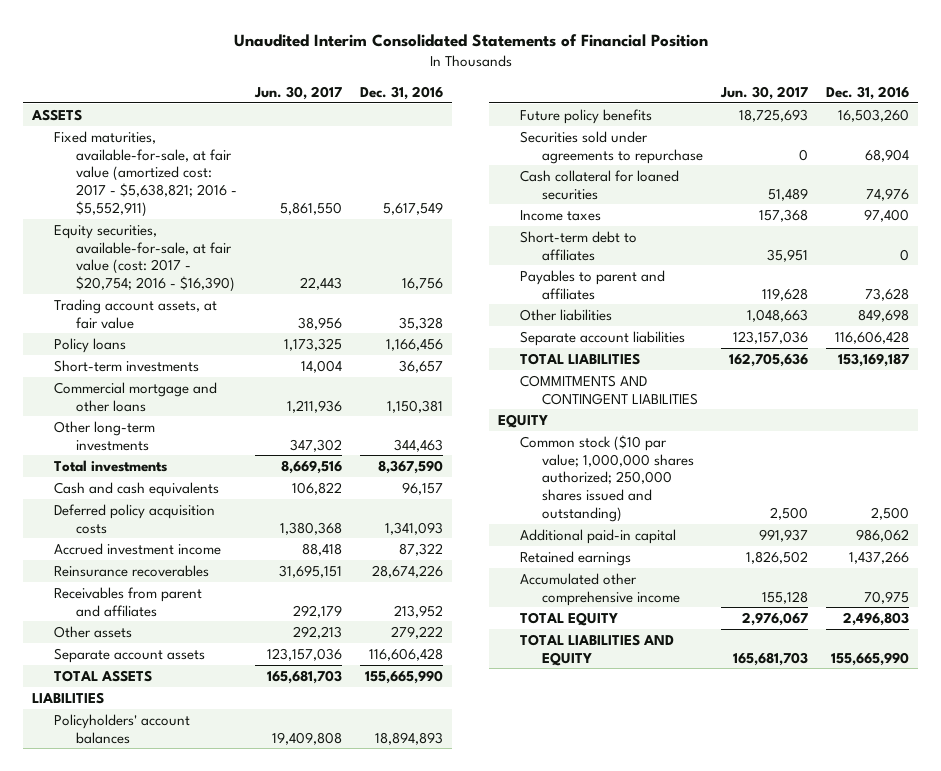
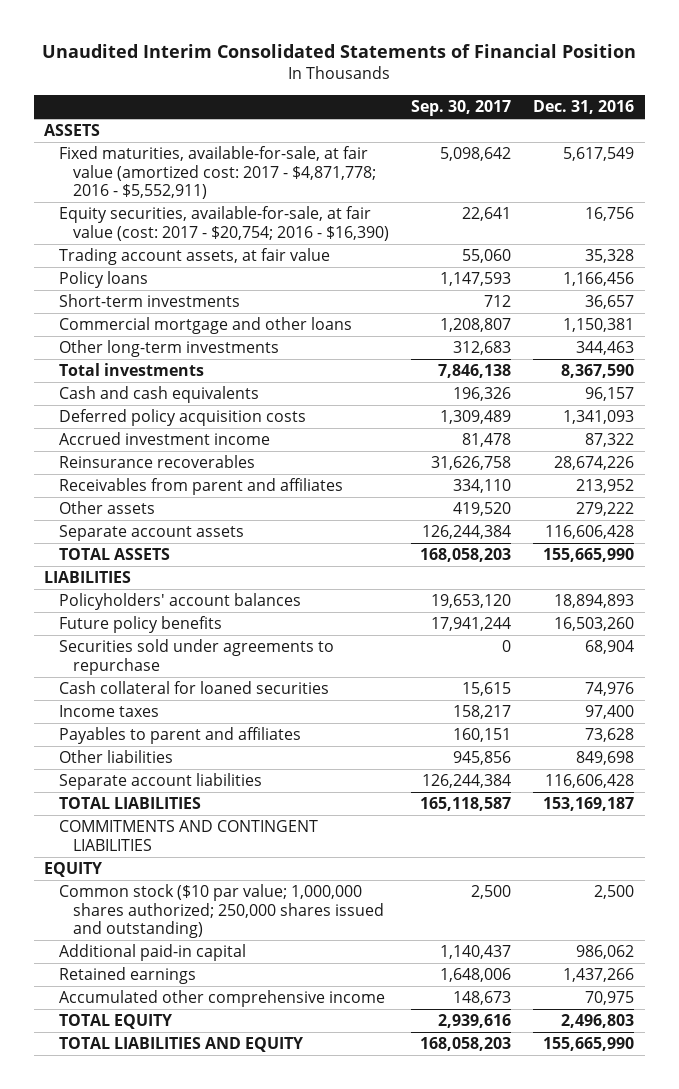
[254,85,343,100] Jun. 30, 2017 -> none
none -> [411,100,512,117] Sep. 30, 2017
[54,130,238,218] Fixed maturities, available-for-sale, at fair value (amortized cost: 2017 - $5,638,821; 2016 - $5,552,911) -> [58,146,377,200] Fixed maturities, available-for-sale, at fair value (amortized cost: 2017 - $4,871,778; 2016 - $5,552,911)
[520,230,638,261] Short-term debt to affiliates -> none

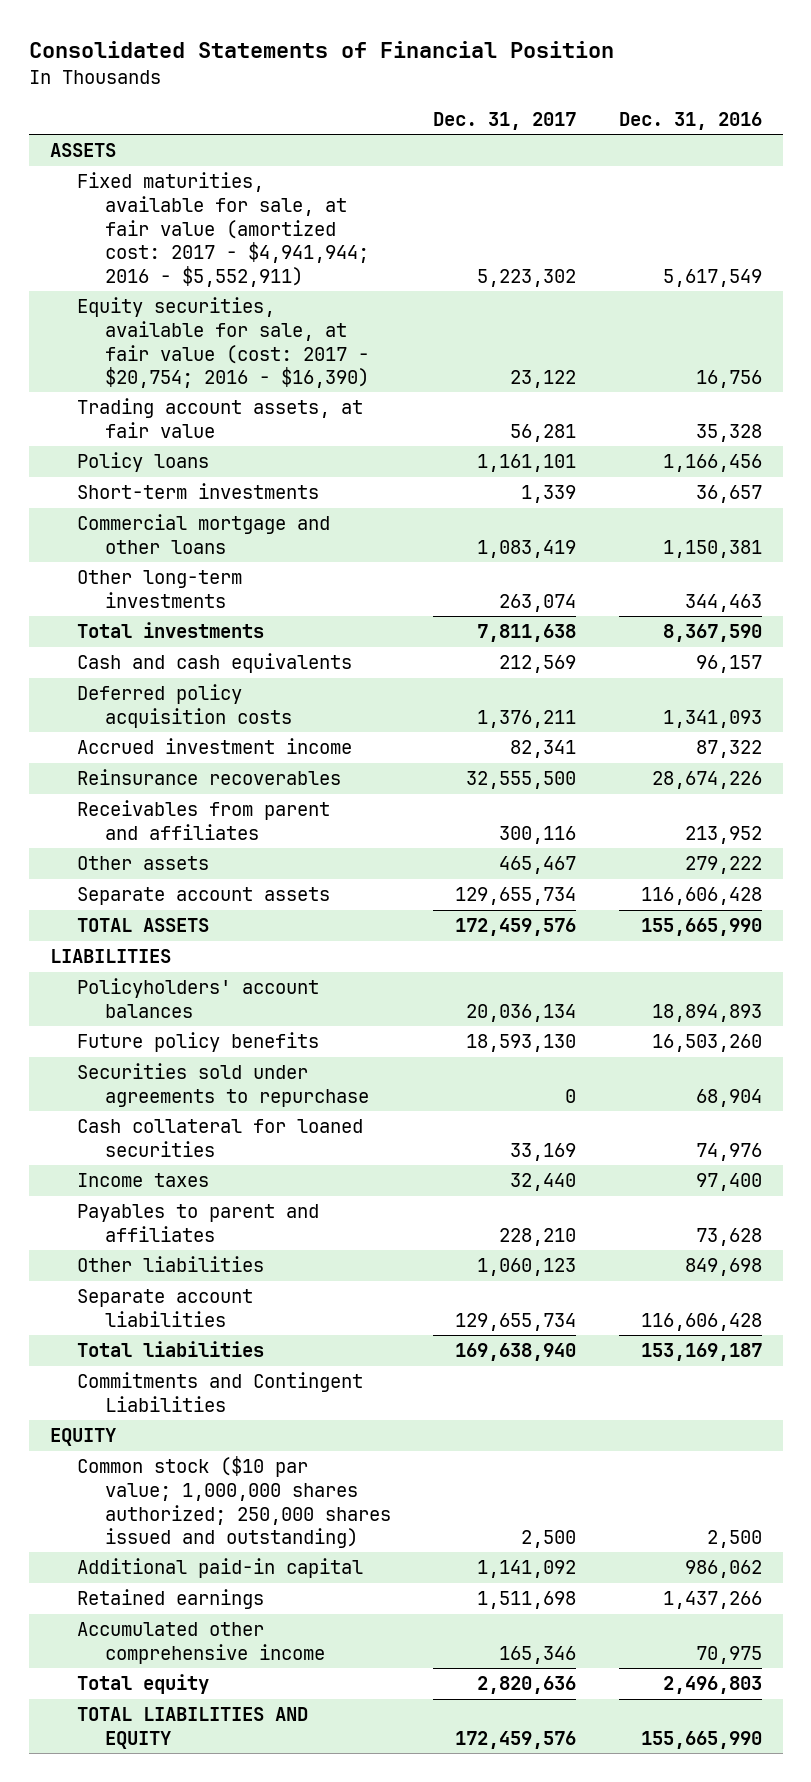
[42,44,637,59] Unaudited Interim Consolidated Statements of Financial Position -> [28,41,614,59] Consolidated Statements of Financial Position
[411,100,512,117] Sep. 30, 2017 -> none
none -> [433,111,577,130] Dec. 31, 2017
[58,146,377,200] Fixed maturities, available-for-sale, at fair value (amortized cost: 2017 - $4,871,778; 2016 - $5,552,911) -> [77,172,370,287] Fixed maturities, available for sale, at fair value (amortized cost: 2017 - $4,941,944; 2016 - $5,552,911)
[58,206,390,241] Equity securities, available-for-sale, at fair value (cost: 2017 - $20,754; 2016 - $16,390) -> [77,297,370,389] Equity securities, available for sale, at fair value (cost: 2017 - $20,754; 2016 - $16,390)
[58,797,201,810] TOTAL LIABILITIES -> [77,1341,265,1358] Total liabilities
[58,820,318,851] COMMITMENTS AND CONTINGENT LIABILITIES -> [77,1372,364,1412] Commitments and Contingent Liabilities
[58,1014,172,1030] TOTAL EQUITY -> [77,1674,210,1695] Total equity

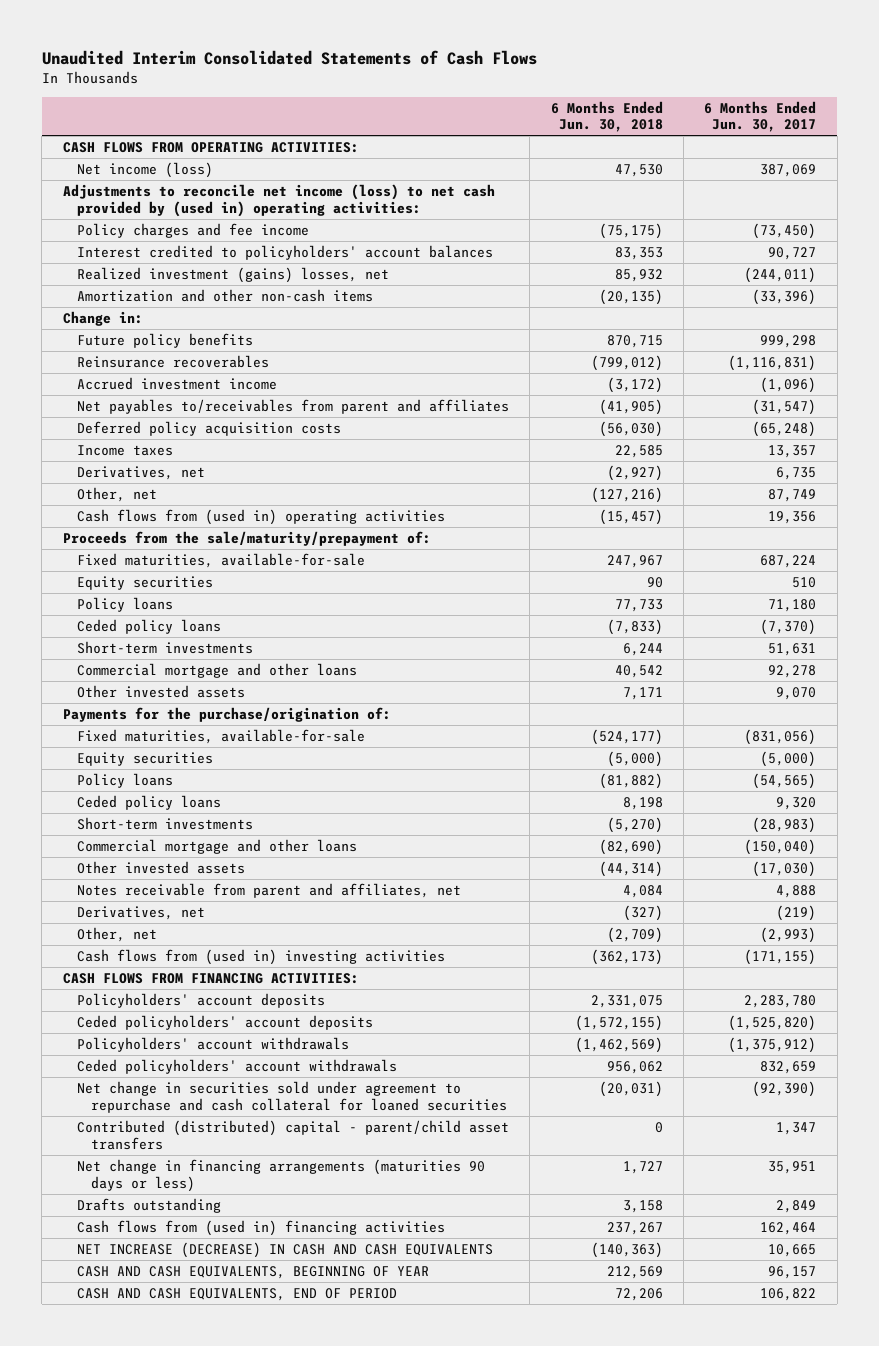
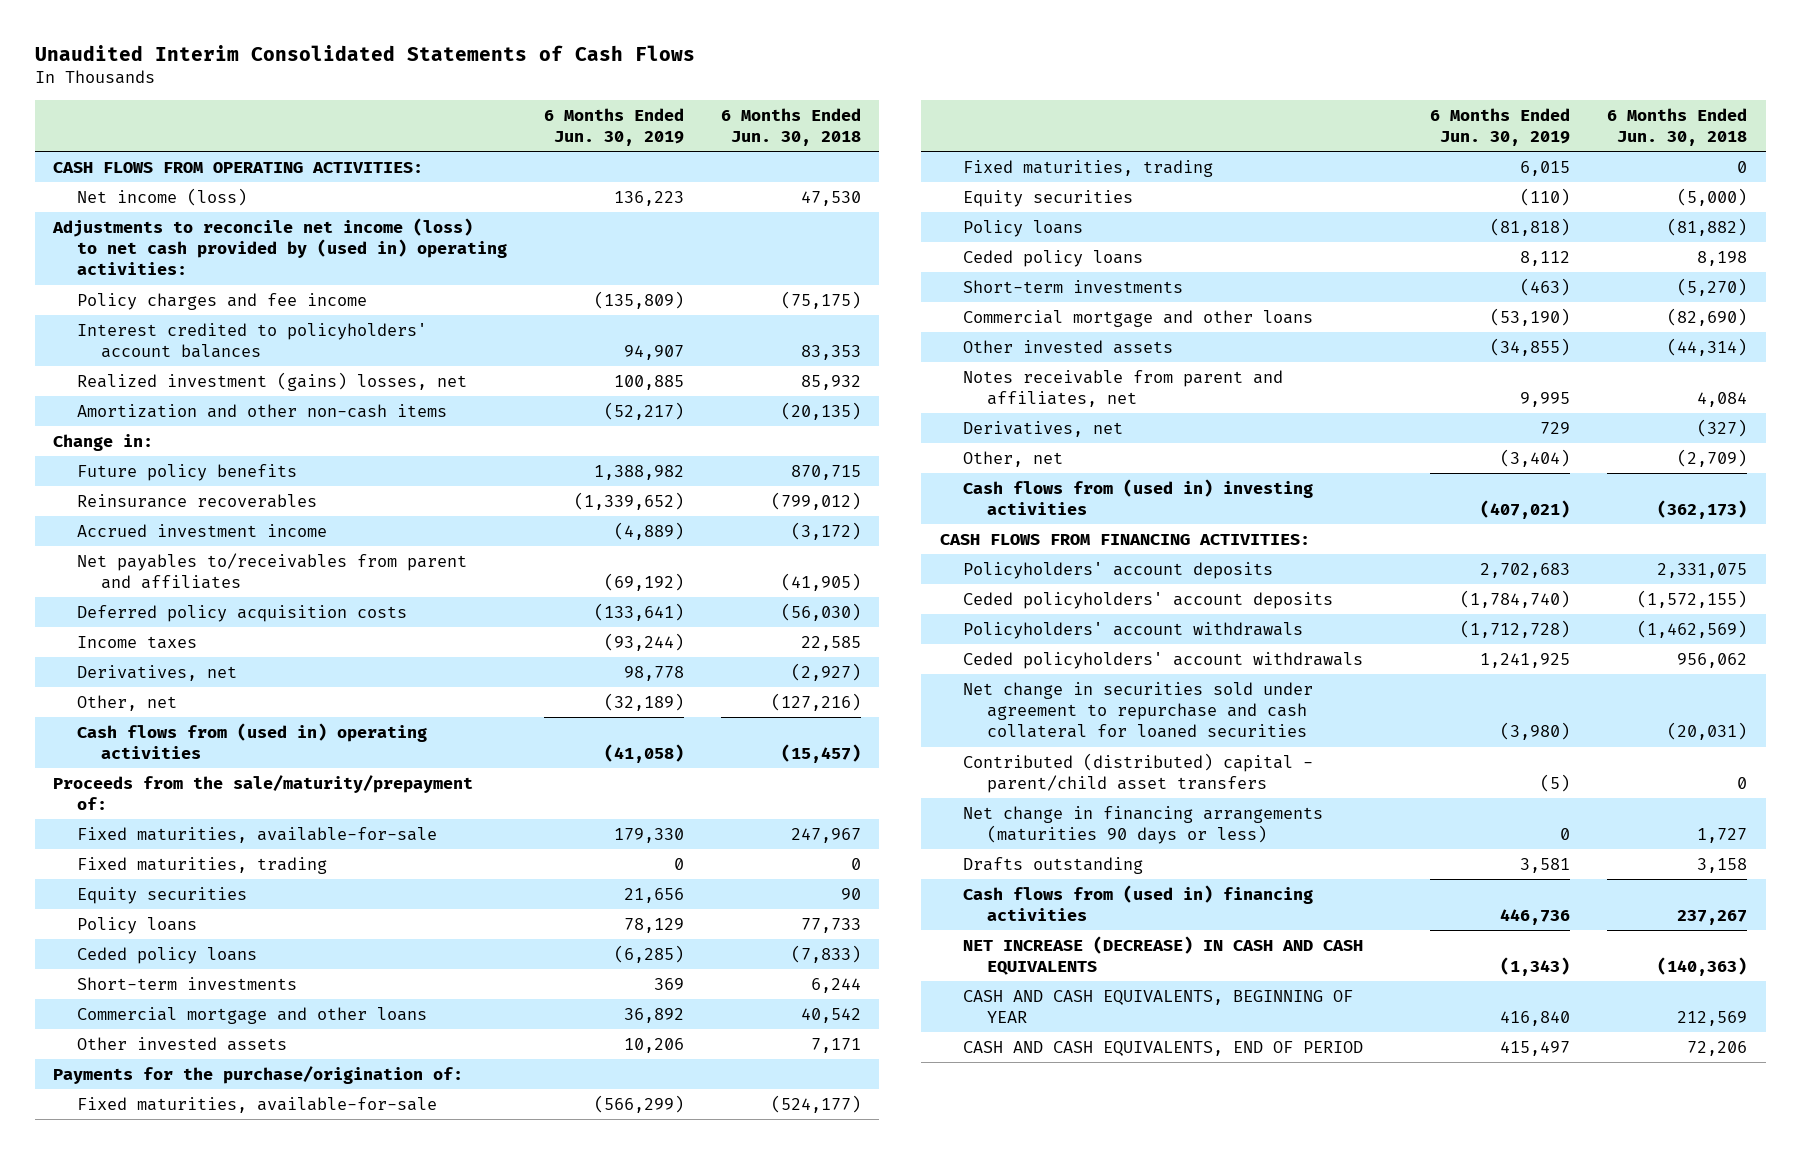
[704,100,817,133] 6 Months Ended Jun. 30, 2017 -> none
none -> [544,107,685,146] 6 Months Ended Jun. 30, 2019
none -> [77,856,328,874] Fixed maturities, trading
none -> [963,159,1214,177] Fixed maturities, trading

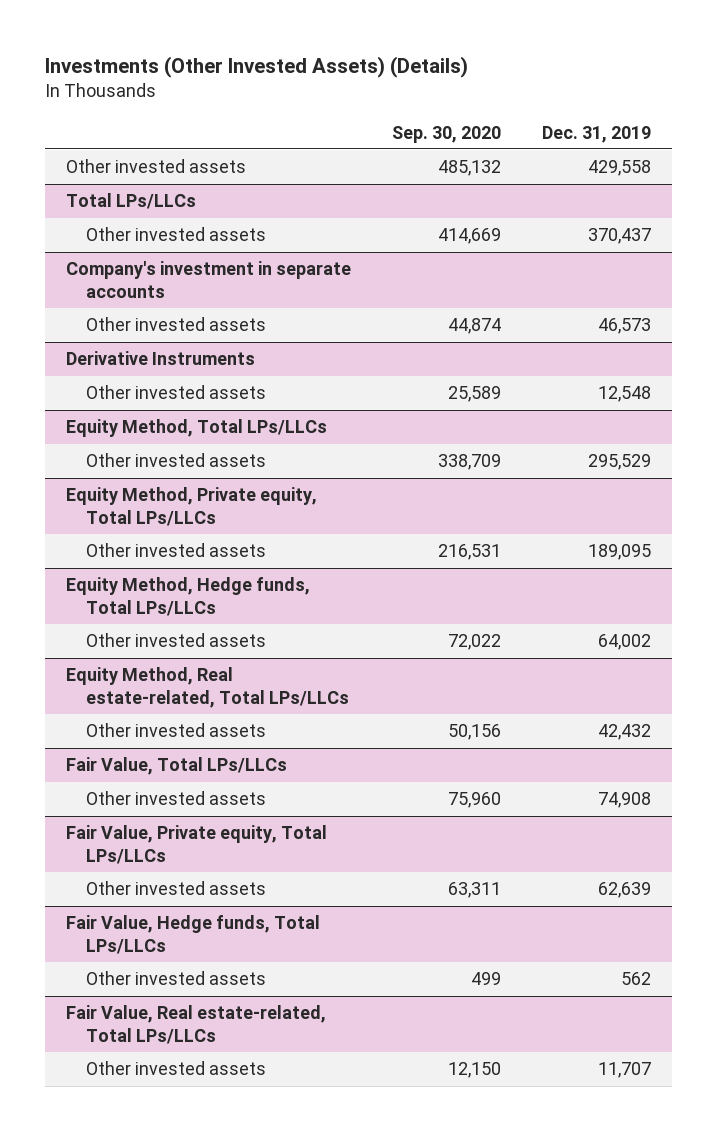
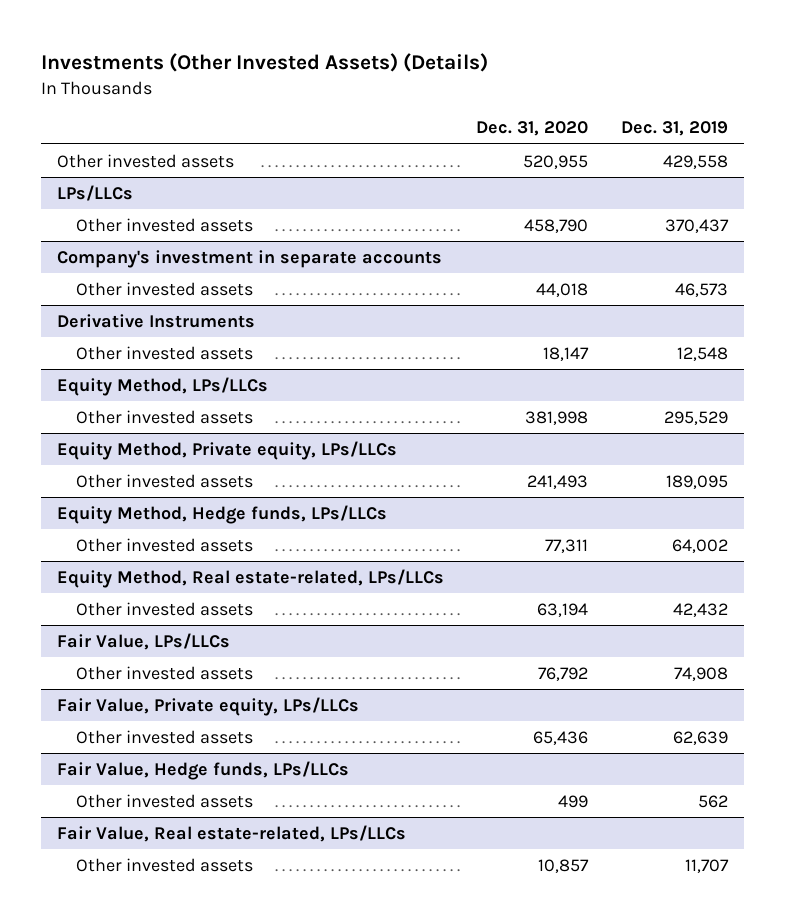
[391,125,501,143] Sep. 30, 2020 -> none
none -> [476,121,589,137] Dec. 31, 2020
[65,193,196,210] Total LPs/LLCs -> [57,184,134,201] LPs/LLCs
[65,419,327,438] Equity Method, Total LPs/LLCs -> [57,376,269,396] Equity Method, LPs/LLCs
[65,487,317,526] Equity Method, Private equity, Total LPs/LLCs -> [57,440,398,460] Equity Method, Private equity, LPs/LLCs
[65,577,310,616] Equity Method, Hedge funds, Total LPs/LLCs -> [57,504,388,524] Equity Method, Hedge funds, LPs/LLCs
[65,667,350,708] Equity Method, Real estate-related, Total LPs/LLCs -> [57,568,445,588] Equity Method, Real estate-related, LPs/LLCs
[65,757,287,776] Fair Value, Total LPs/LLCs -> [57,632,231,650] Fair Value, LPs/LLCs
[65,825,327,864] Fair Value, Private equity, Total LPs/LLCs -> [57,696,360,716] Fair Value, Private equity, LPs/LLCs
[65,915,320,954] Fair Value, Hedge funds, Total LPs/LLCs -> [57,760,350,780] Fair Value, Hedge funds, LPs/LLCs
[65,1005,326,1044] Fair Value, Real estate-related, Total LPs/LLCs -> [57,824,407,842] Fair Value, Real estate-related, LPs/LLCs

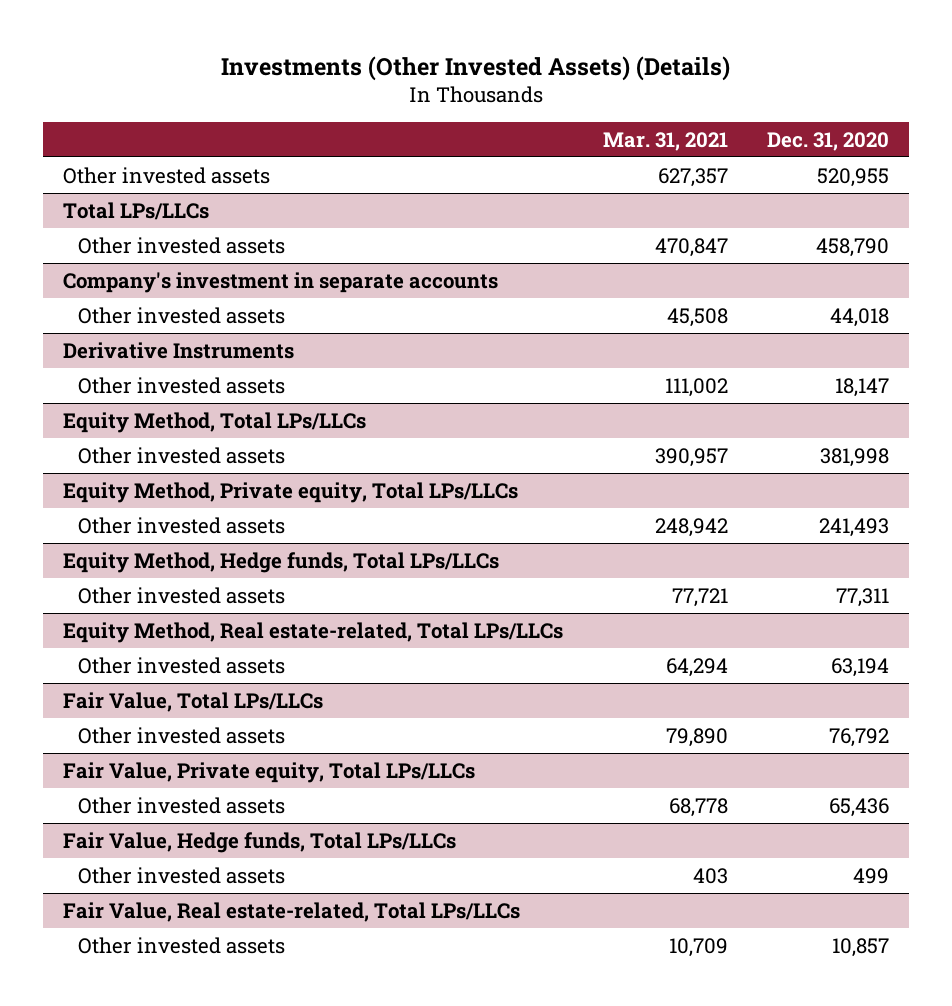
[620,121,728,137] Dec. 31, 2019 -> none
none -> [602,131,728,151] Mar. 31, 2021
[57,184,134,201] LPs/LLCs -> [62,201,209,220] Total LPs/LLCs
[57,376,269,396] Equity Method, LPs/LLCs -> [62,411,366,433] Equity Method, Total LPs/LLCs
[57,440,398,460] Equity Method, Private equity, LPs/LLCs -> [62,481,518,503] Equity Method, Private equity, Total LPs/LLCs
[57,504,388,524] Equity Method, Hedge funds, LPs/LLCs -> [62,551,499,573] Equity Method, Hedge funds, Total LPs/LLCs
[57,568,445,588] Equity Method, Real estate-related, LPs/LLCs -> [62,621,563,643] Equity Method, Real estate-related, Total LPs/LLCs
[57,632,231,650] Fair Value, LPs/LLCs -> [62,691,323,712] Fair Value, Total LPs/LLCs
[57,696,360,716] Fair Value, Private equity, LPs/LLCs -> [62,761,475,783] Fair Value, Private equity, Total LPs/LLCs
[57,760,350,780] Fair Value, Hedge funds, LPs/LLCs -> [62,831,456,853] Fair Value, Hedge funds, Total LPs/LLCs
[57,824,407,842] Fair Value, Real estate-related, LPs/LLCs -> [62,901,520,922] Fair Value, Real estate-related, Total LPs/LLCs

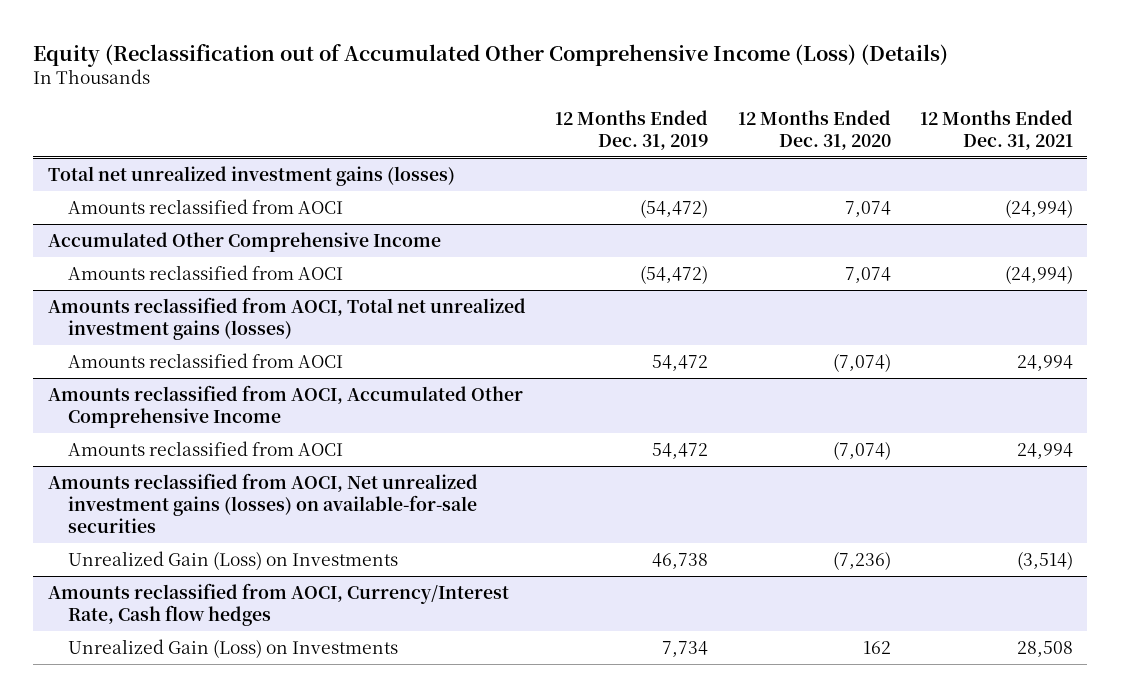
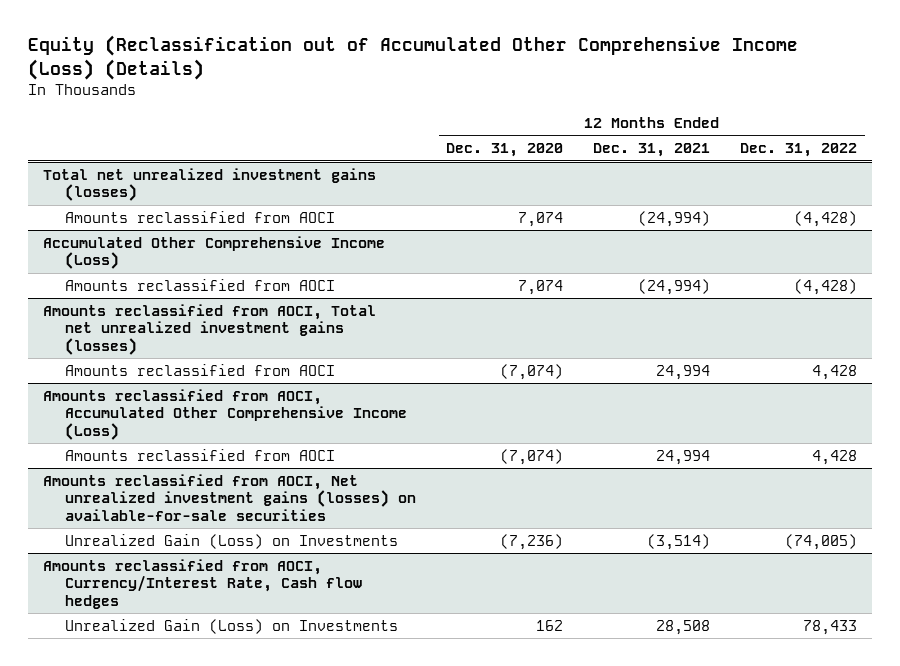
[555,109,709,150] 12 Months Ended Dec. 31, 2019 -> none
none -> [740,143,858,158] Dec. 31, 2022
[48,232,442,253] Accumulated Other Comprehensive Income -> [43,235,386,270] Accumulated Other Comprehensive Income (Loss)
[48,385,524,428] Amounts reclassified from AOCI, Accumulated Other Comprehensive Income -> [43,388,408,440] Amounts reclassified from AOCI, Accumulated Other Comprehensive Income (Loss)

